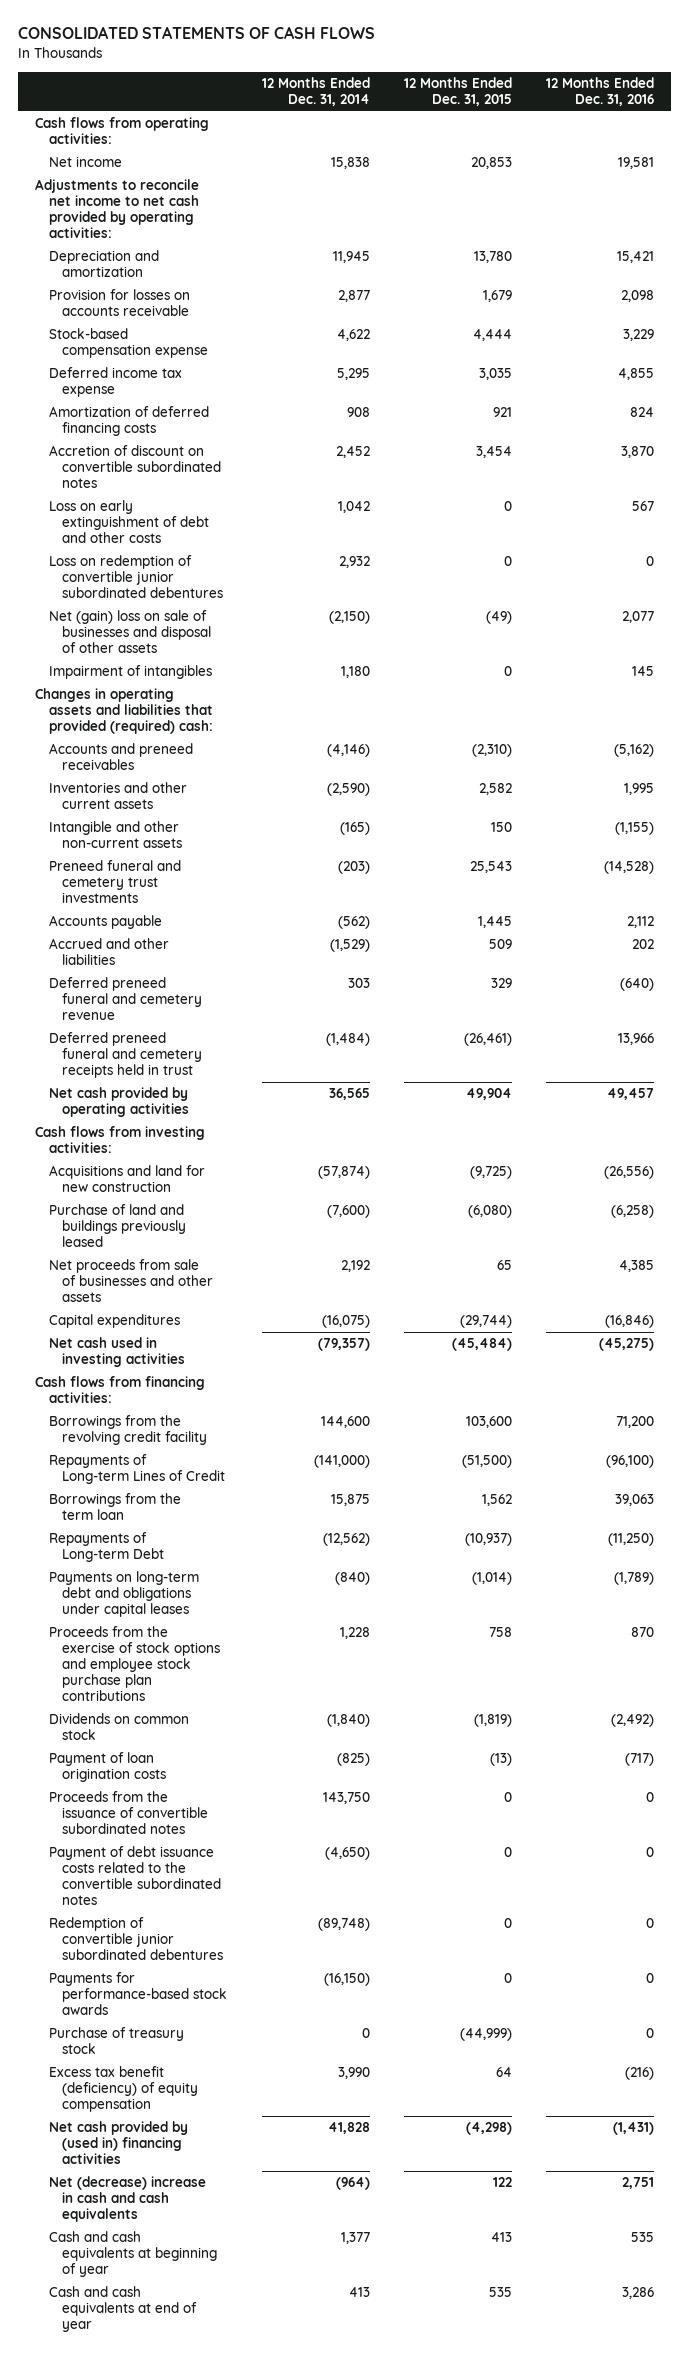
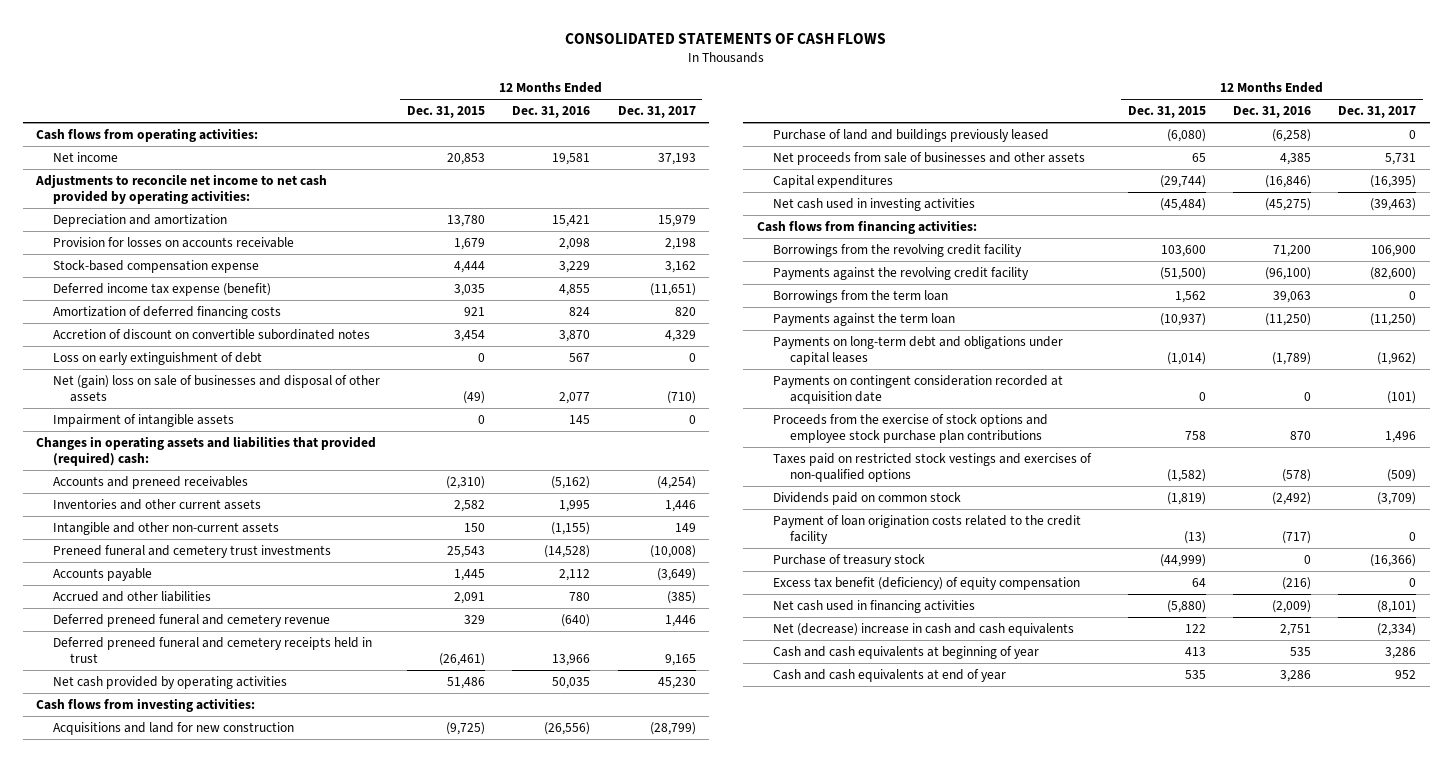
[261,77,370,107] 12 Months Ended Dec. 31, 2014 -> none
none -> [617,106,696,119] Dec. 31, 2017
[48,367,182,398] Deferred income tax expense -> [53,283,272,297] Deferred income tax expense (benefit)
[48,555,224,599] Loss on redemption of convertible junior subordinated debentures -> none
[48,500,210,544] Loss on early extinguishment of debt and other costs -> [53,352,263,366] Loss on early extinguishment of debt
[48,665,212,680] Impairment of intangibles -> [53,414,235,428] Impairment of intangible assets
[488,939,512,950] 509 -> [454,592,486,605] 2,091
[632,939,655,950] 202 -> [569,592,591,602] 780
[465,1088,512,1101] 49,904 -> [447,677,486,690] 51,486
[607,1088,655,1101] 49,457 -> [552,677,591,690] 50,035
[48,1454,226,1485] Repayments of Long-term Lines of Credit -> [773,267,1030,281] Payments against the revolving credit facility
[48,1532,165,1563] Repayments of Long-term Debt -> [773,313,956,327] Payments against the term loan
none -> [773,375,1064,405] Payments on contingent consideration recorded at acquisition date
[48,1791,209,1835] Proceeds from the issuance of convertible subordinated notes -> none
[48,1846,222,1906] Payment of debt issuance costs related to the convertible subordinated notes -> none
[48,1917,224,1961] Redemption of convertible junior subordinated debentures -> none
[48,1972,228,2016] Payments for performance-based stock awards -> none
none -> [773,453,1093,483] Taxes paid on restricted stock vestings and exercises of non-qualified options
[48,1713,189,1741] Dividends on common stock -> [773,492,962,506] Dividends paid on common stock
[48,1752,167,1783] Payment of loan origination costs -> [773,515,1082,545] Payment of loan origination costs related to the credit facility
[48,2121,188,2165] Net cash provided by (used in) financing activities -> [773,600,976,614] Net cash used in financing activities
[465,2122,512,2136] (4,298) -> [1166,600,1206,614] (5,880)
[613,2122,655,2136] (1,431) -> [1271,600,1311,614] (2,009)

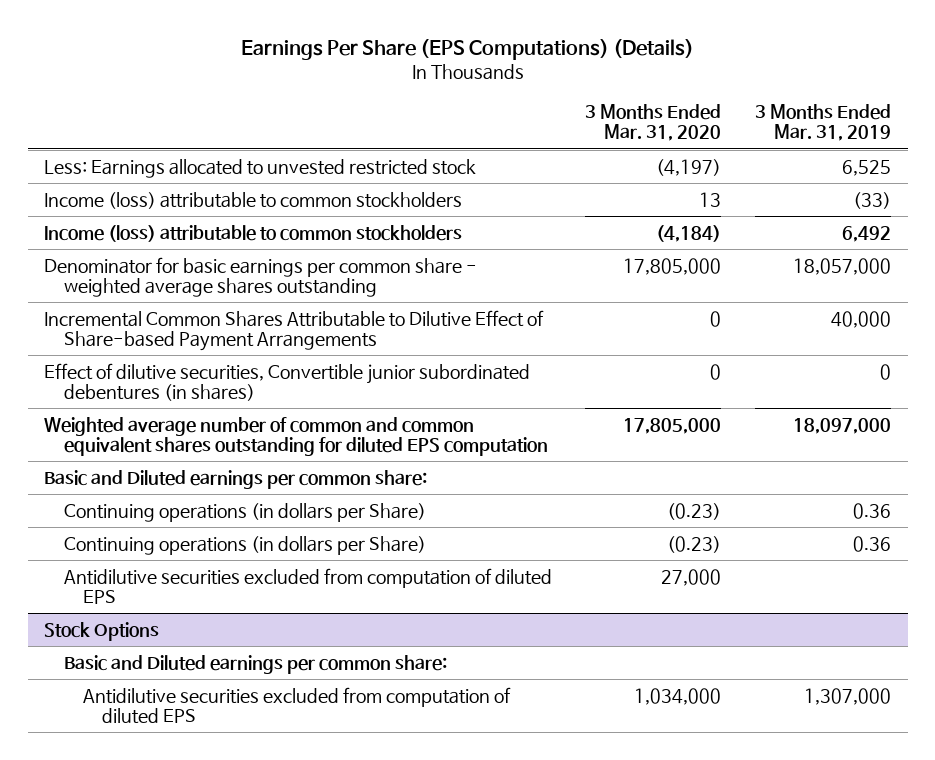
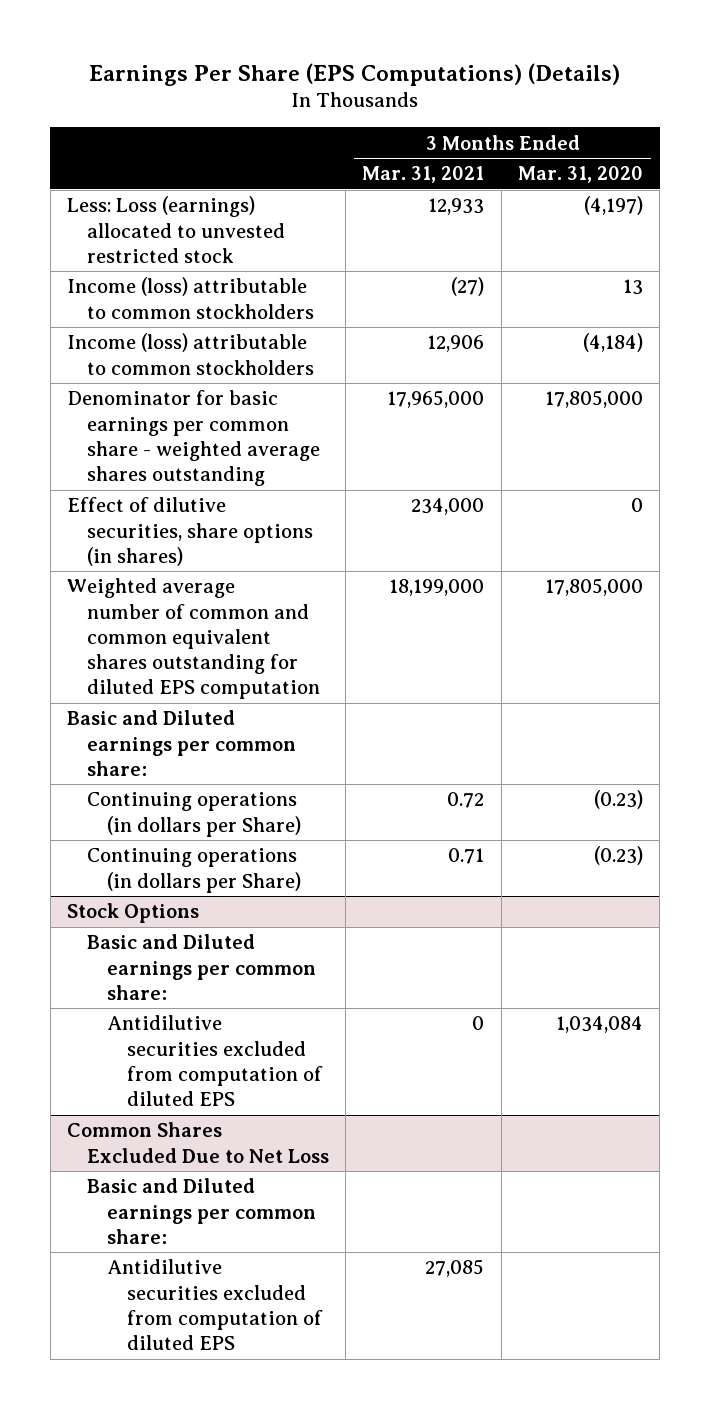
[755,104,892,142] 3 Months Ended Mar. 31, 2019 -> none
none -> [362,166,485,184] Mar. 31, 2021
[44,158,477,178] Less: Earnings allocated to unvested restricted stock -> [66,196,285,263] Less: Loss (earnings) allocated to unvested restricted stock
[44,362,531,402] Effect of dilutive securities, Convertible junior subordinated debentures (in shares) -> none
[44,309,545,352] Incremental Common Shares Attributable to Dilutive Effect of Share-based Payment Arrangements -> [66,497,313,566] Effect of dilutive securities, share options (in shares)
[63,567,552,605] Antidilutive securities excluded from computation of diluted EPS -> none
[634,687,722,705] 1,034,000 -> [555,1016,643,1034] 1,034,084
none -> [66,1122,329,1163] Common Shares Excluded Due to Net Loss
none -> [86,1178,316,1244] Basic and Diluted earnings per common share:
none -> [106,1259,323,1351] Antidilutive securities excluded from computation of diluted EPS

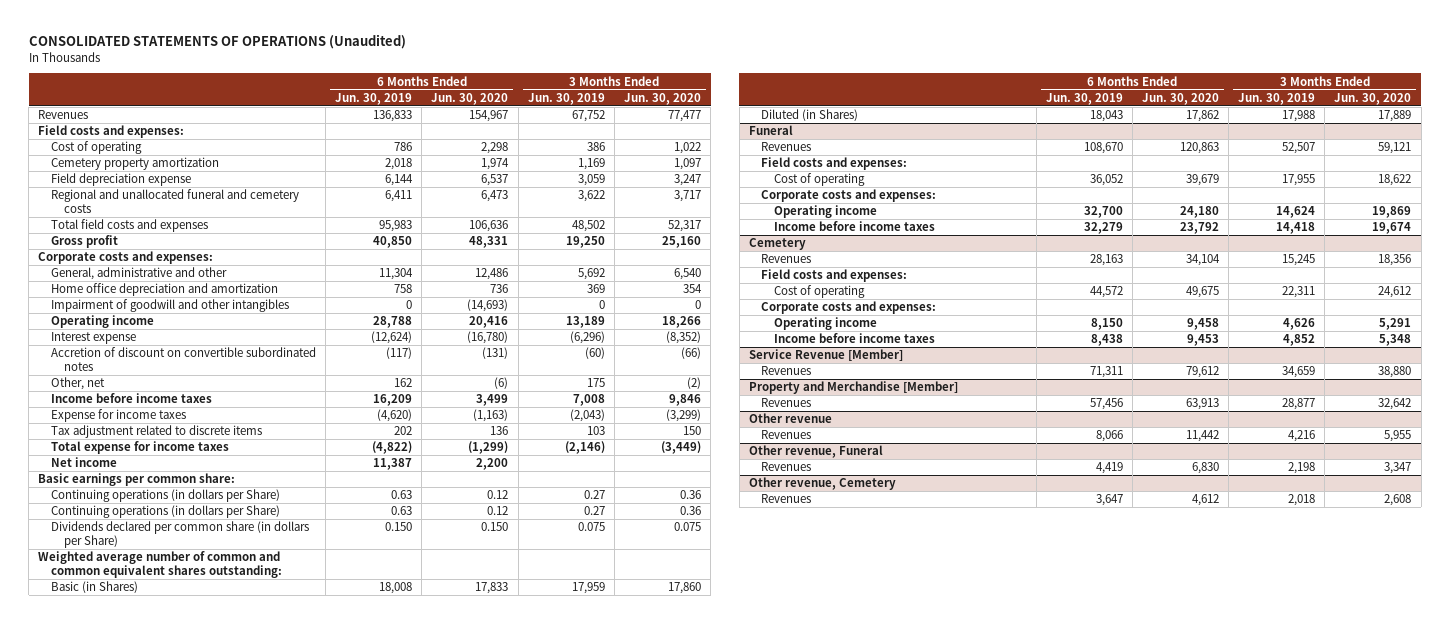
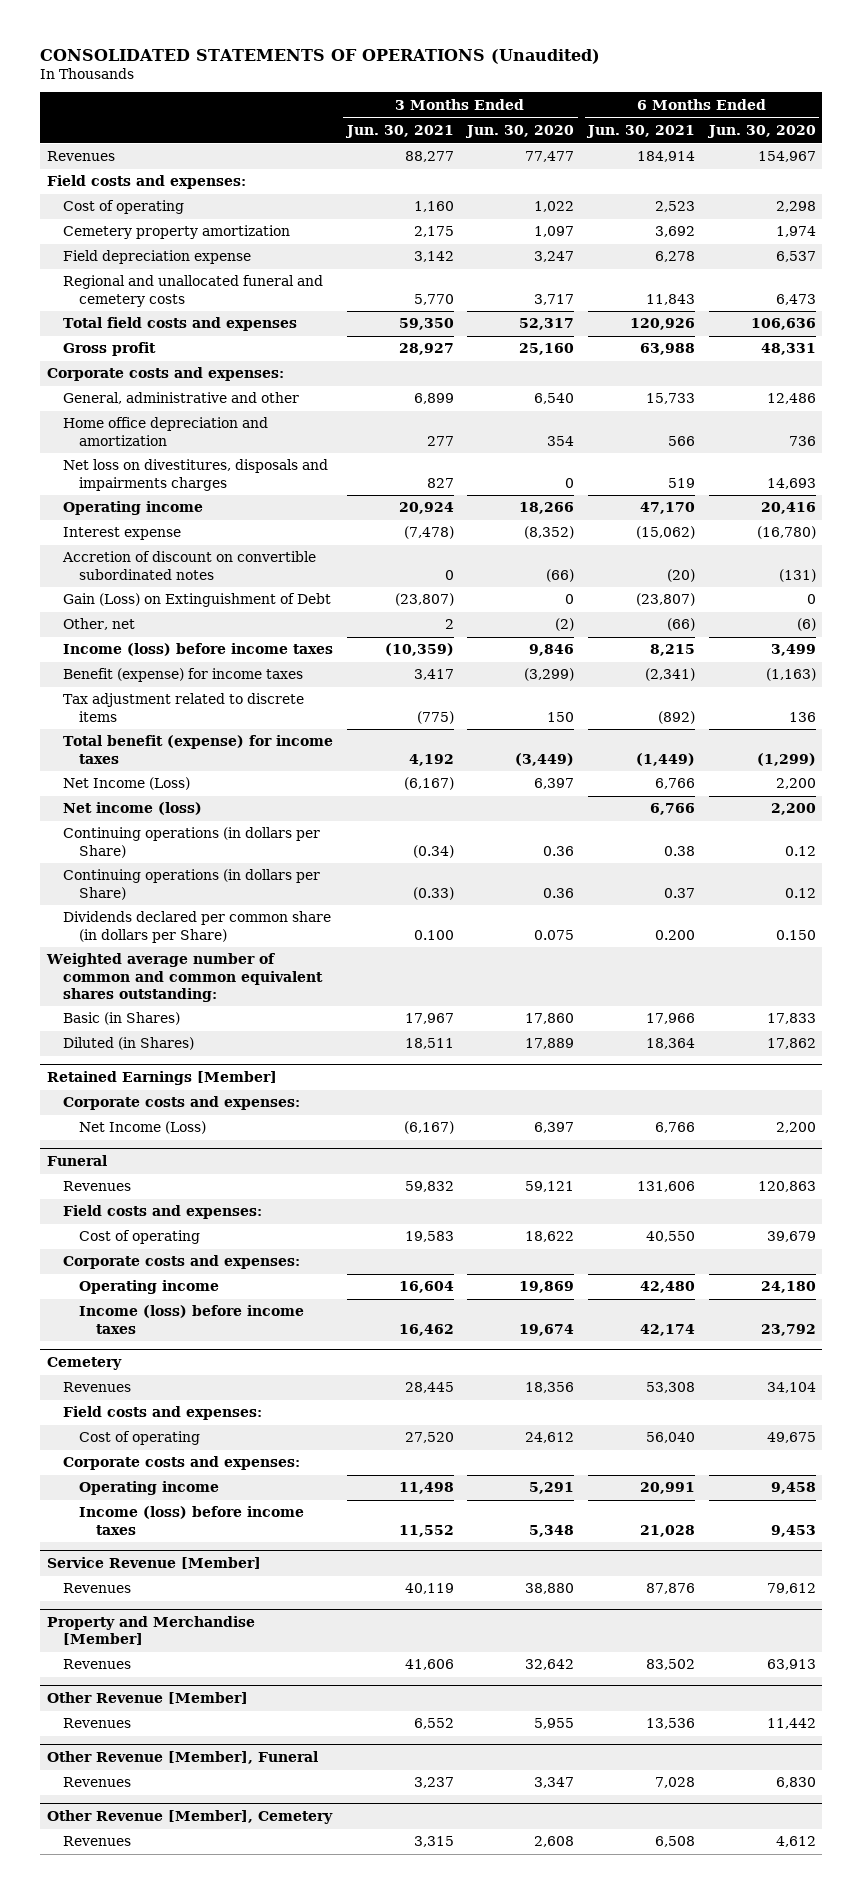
[335,92,413,105] Jun. 30, 2019 -> none
[527,92,605,105] Jun. 30, 2019 -> none
none -> [344,124,454,138] Jun. 30, 2021
none -> [585,124,695,138] Jun. 30, 2021
[51,299,290,313] Impairment of goodwill and other intangibles -> none
none -> [62,459,328,491] Net loss on divestitures, disposals and impairments charges
none -> [62,593,331,608] Gain (Loss) on Extinguishment of Debt
[51,393,213,404] Income before income taxes -> [62,643,333,657] Income (loss) before income taxes
[51,409,187,423] Expense for income taxes -> [62,668,303,683] Benefit (expense) for income taxes
[38,473,236,487] Basic earnings per common share: -> none
[51,441,230,455] Total expense for income taxes -> [62,735,333,764] Total benefit (expense) for income taxes
none -> [62,777,190,791] Net Income (Loss)
[51,457,118,468] Net income -> [62,802,202,816] Net income (loss)
none -> [46,1071,277,1086] Retained Earnings [Member]
none -> [62,1096,300,1111] Corporate costs and expenses:
none -> [79,1121,207,1135] Net Income (Loss)
[774,221,936,232] Income before income taxes -> [79,1305,305,1334] Income (loss) before income taxes
[774,333,936,344] Income before income taxes -> [79,1506,305,1535] Income (loss) before income taxes
[748,413,832,424] Other revenue -> [46,1692,248,1705] Other Revenue [Member]
[748,445,883,459] Other revenue, Funeral -> [46,1751,318,1765] Other Revenue [Member], Funeral
[748,477,896,491] Other revenue, Cemetery -> [46,1810,333,1825] Other Revenue [Member], Cemetery

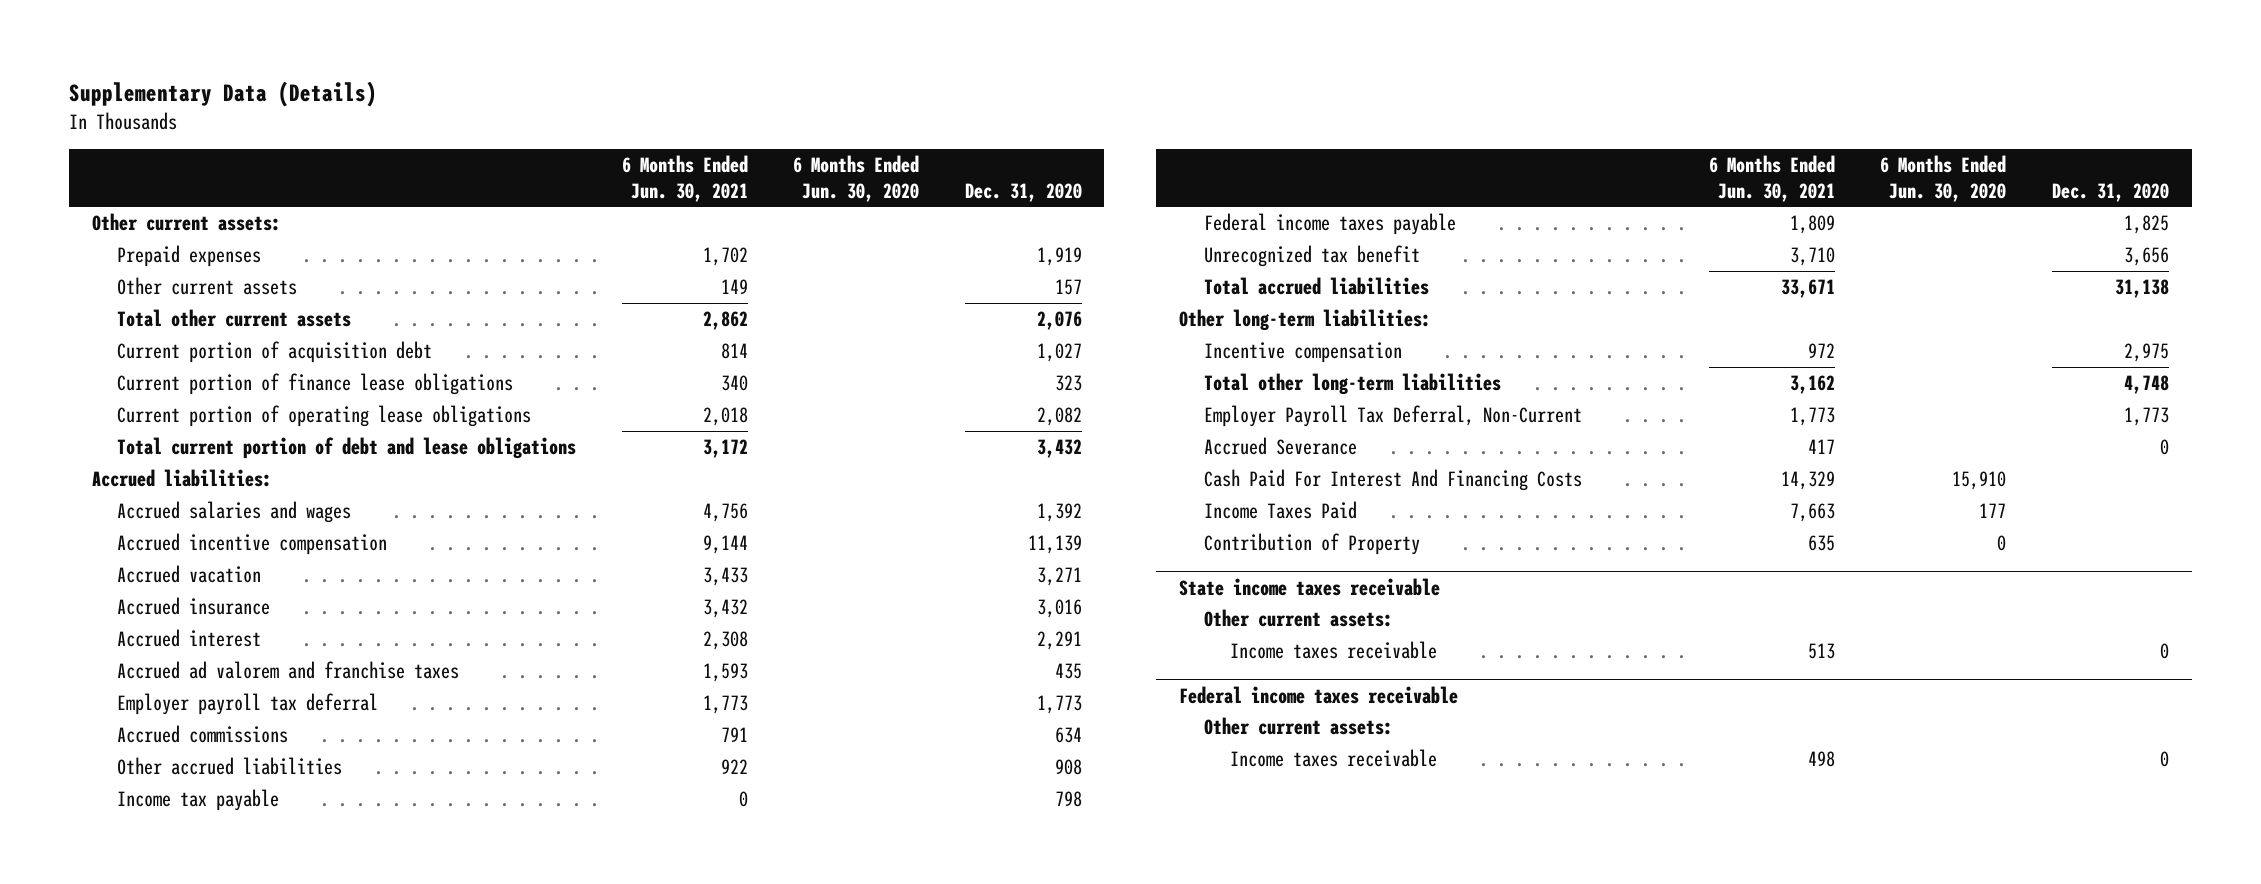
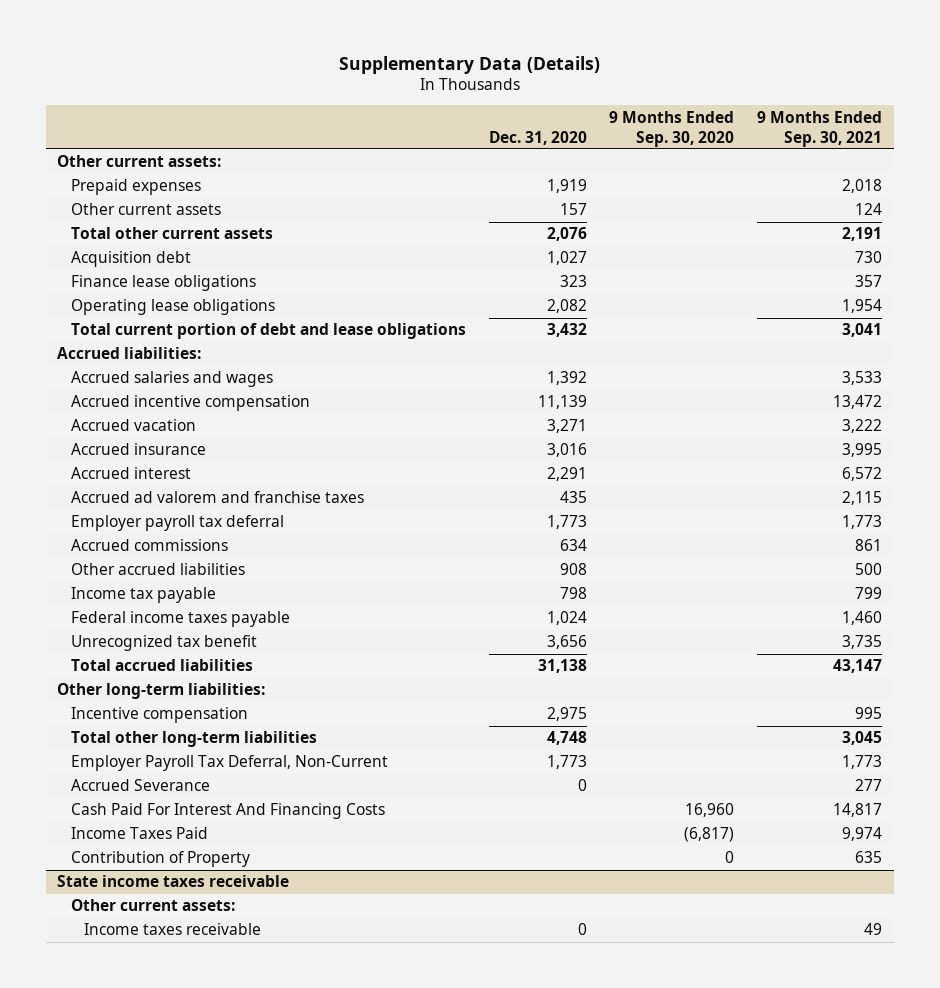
[621,155,748,202] 6 Months Ended Jun. 30, 2021 -> none
[793,155,920,202] 6 Months Ended Jun. 30, 2020 -> none
none -> [609,110,735,147] 9 Months Ended Sep. 30, 2020
none -> [757,110,883,147] 9 Months Ended Sep. 30, 2021
[117,341,433,364] Current portion of acquisition debt -> [70,251,191,268] Acquisition debt
[117,373,514,396] Current portion of finance lease obligations -> [70,275,256,292] Finance lease obligations
[117,405,532,428] Current portion of operating lease obligations -> [70,299,275,316] Operating lease obligations
[2123,215,2169,235] 1,825 -> [546,611,587,626] 1,024
[1178,685,1458,704] Federal income taxes receivable -> none
[1204,717,1394,736] Other current assets: -> none
[1230,749,1438,768] Income taxes receivable -> none

